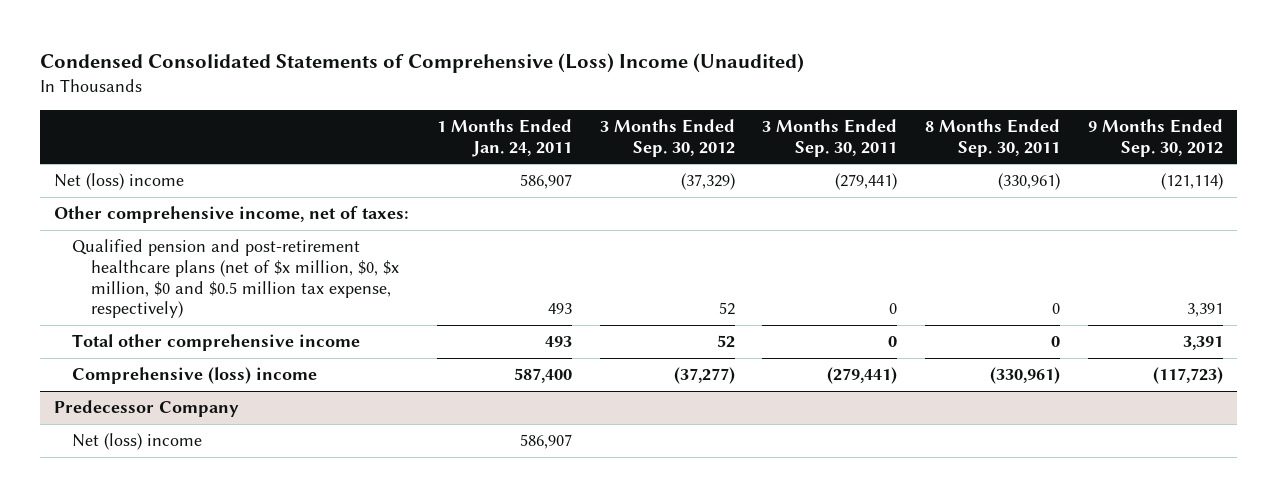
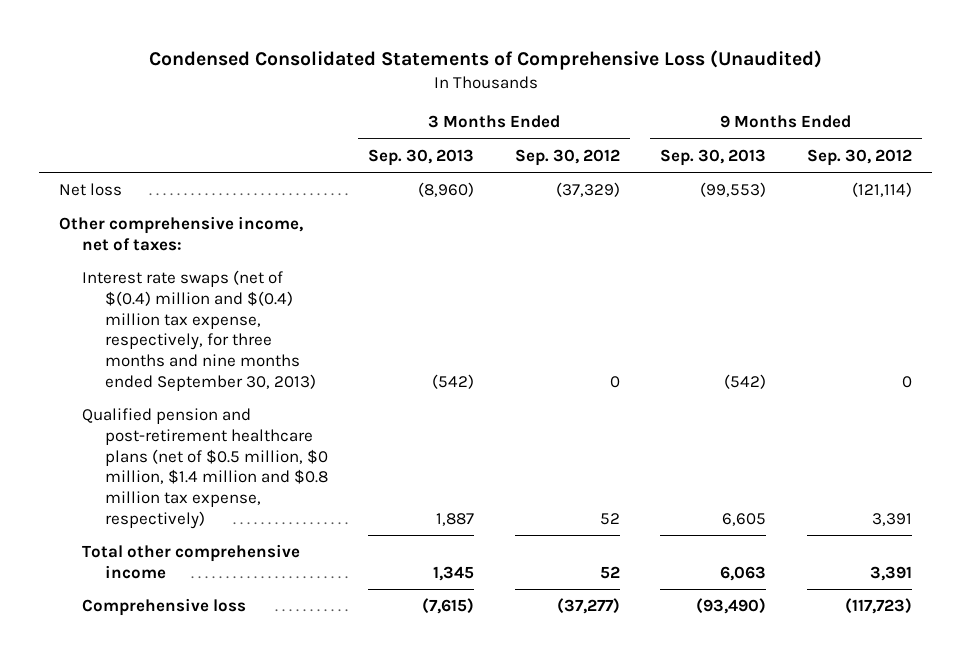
[40,52,805,73] Condensed Consolidated Statements of Comprehensive (Loss) Income (Unaudited) -> [148,50,822,71] Condensed Consolidated Statements of Comprehensive Loss (Unaudited)
[436,118,572,157] 1 Months Ended Jan. 24, 2011 -> none
[762,118,898,157] 3 Months Ended Sep. 30, 2011 -> none
[925,118,1061,157] 8 Months Ended Sep. 30, 2011 -> none
none -> [368,148,475,166] Sep. 30, 2013
none -> [660,148,767,166] Sep. 30, 2013
[53,173,184,191] Net (loss) income -> [59,183,123,197] Net loss
none -> [82,270,316,391] Interest rate swaps (net of $(0.4) million and $(0.4) million tax expense, respectively, for three months and nine months ended September 30, 2013)
[72,239,399,319] Qualified pension and post-retirement healthcare plans (net of $x million, $0, $x million, $0 and $0.5 million tax expense, respectively) -> [82,408,328,529] Qualified pension and post-retirement healthcare plans (net of $0.5 million, $0 million, $1.4 million and $0.8 million tax expense, respectively)
[53,400,239,418] Predecessor Company -> none
[72,433,203,451] Net (loss) income -> none
[72,367,318,385] Comprehensive (loss) income -> [82,598,247,617] Comprehensive loss

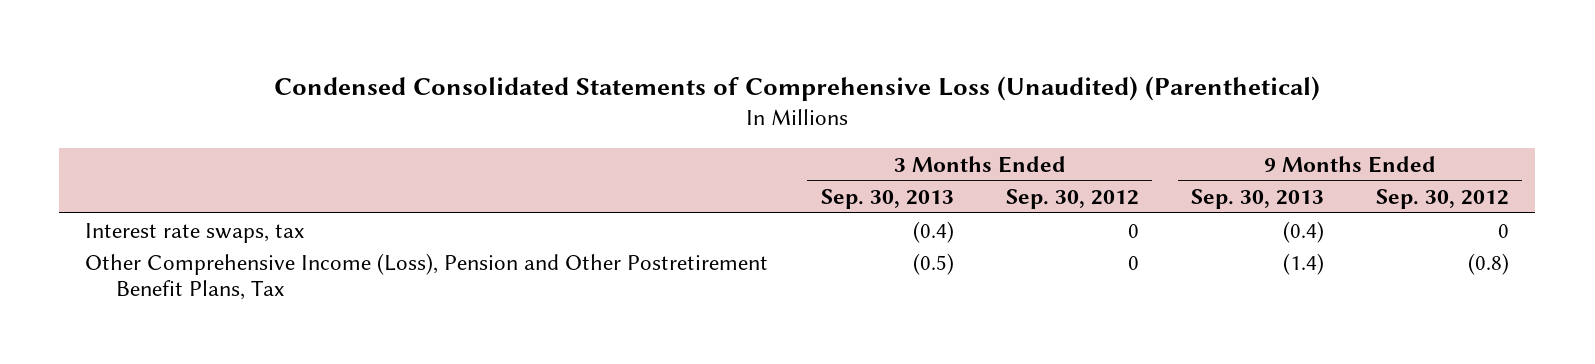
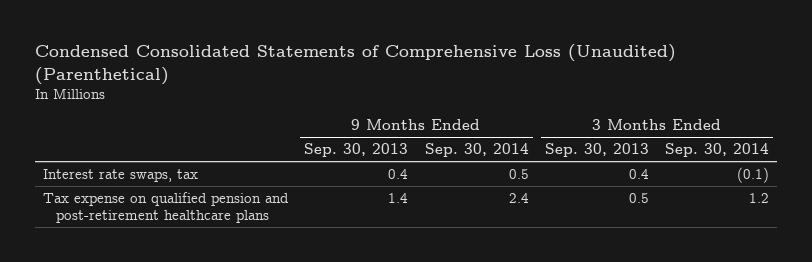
[1005,188,1139,209] Sep. 30, 2012 -> none
[1376,188,1510,209] Sep. 30, 2012 -> none
none -> [424,143,529,158] Sep. 30, 2014
none -> [665,143,770,158] Sep. 30, 2014
[912,220,954,243] (0.4) -> [628,168,649,179] 0.4
[1282,220,1324,243] (0.4) -> [388,168,409,179] 0.4
[85,252,769,300] Other Comprehensive Income (Loss), Pension and Other Postretirement Benefit Plans, Tax -> [43,191,290,224] Tax expense on qualified pension and post-retirement healthcare plans
[912,252,954,275] (0.5) -> [628,192,649,203] 0.5
[1282,252,1324,275] (1.4) -> [388,192,409,203] 1.4

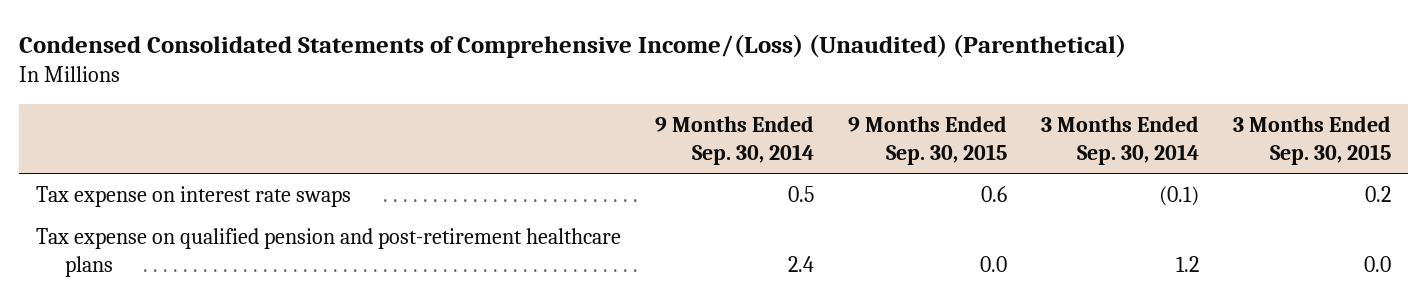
[34,44,676,85] Condensed Consolidated Statements of Comprehensive Loss (Unaudited) (Parenthetical) -> [18,33,1126,58] Condensed Consolidated Statements of Comprehensive Income/(Loss) (Unaudited) (Parenthetical)
[304,143,409,158] Sep. 30, 2013 -> none
[544,143,649,158] Sep. 30, 2013 -> none
none -> [847,116,1007,165] 9 Months Ended Sep. 30, 2015
none -> [1232,116,1391,165] 3 Months Ended Sep. 30, 2015
[43,168,199,182] Interest rate swaps, tax -> [35,186,351,208] Tax expense on interest rate swaps

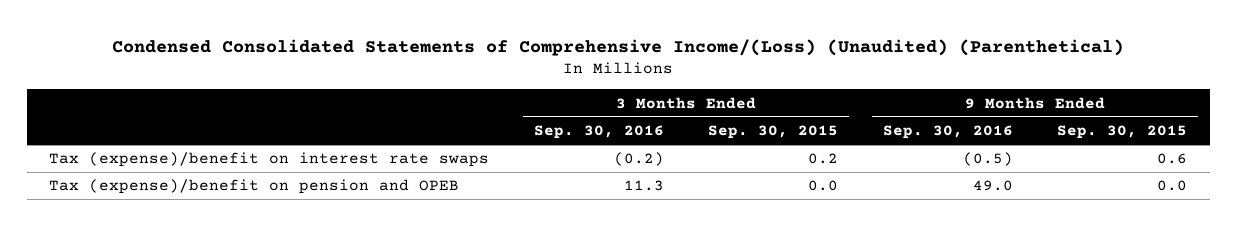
[654,116,814,165] 9 Months Ended Sep. 30, 2014 -> none
[1040,116,1199,165] 3 Months Ended Sep. 30, 2014 -> none
none -> [533,125,664,140] Sep. 30, 2016
none -> [882,125,1013,140] Sep. 30, 2016
[35,186,351,208] Tax expense on interest rate swaps -> [49,152,490,168] Tax (expense)/benefit on interest rate swaps
[35,228,621,277] Tax expense on qualified pension and post-retirement healthcare plans -> [49,179,460,195] Tax (expense)/benefit on pension and OPEB

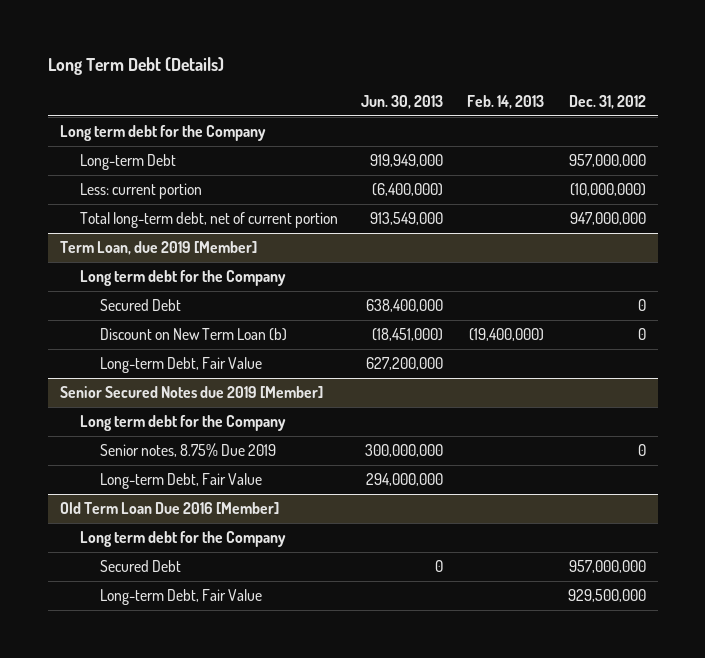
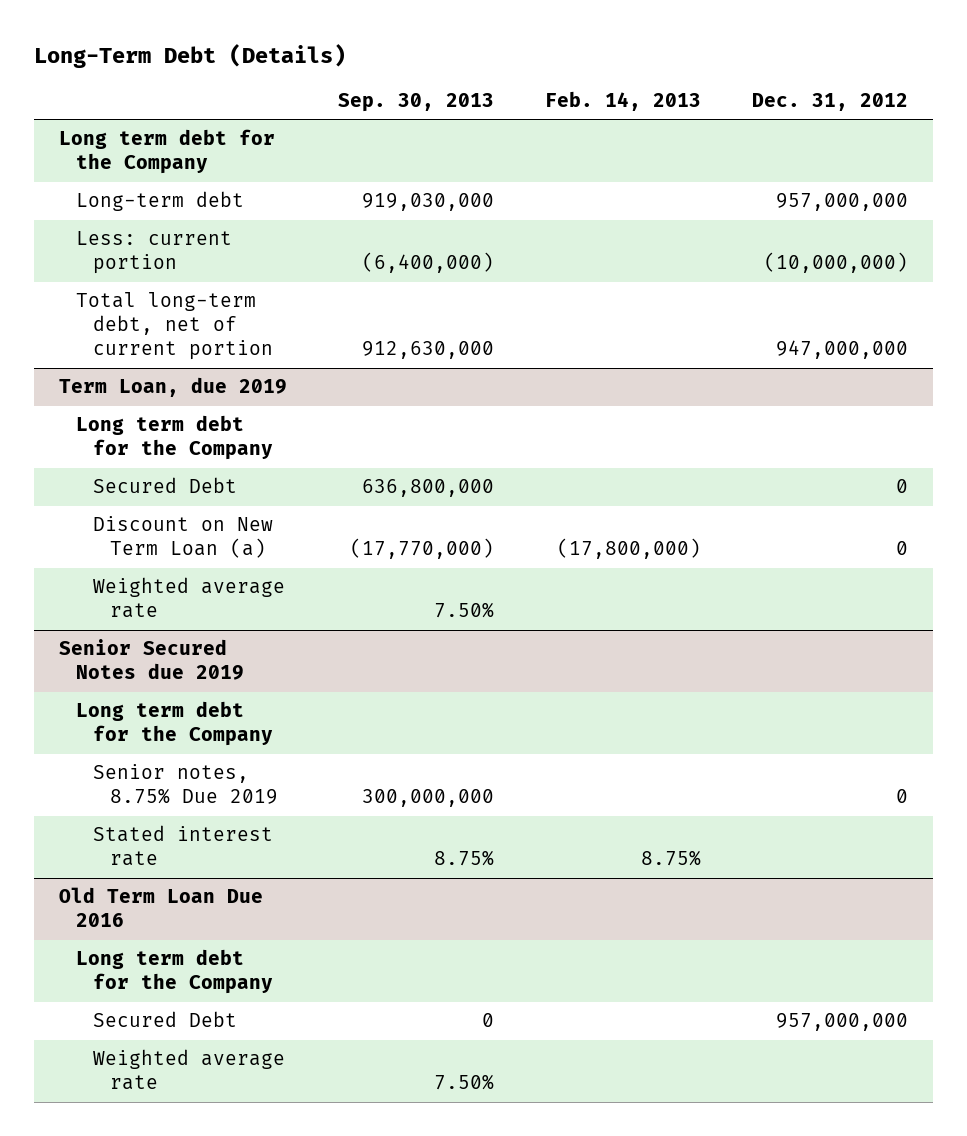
[47,57,224,76] Long Term Debt (Details) -> [33,43,346,68] Long-Term Debt (Details)
[361,94,444,109] Jun. 30, 2013 -> none
none -> [337,92,494,112] Sep. 30, 2013
[79,153,176,170] Long-term Debt -> [75,191,244,212] Long-term debt
[59,240,257,255] Term Loan, due 2019 [Member] -> [58,377,287,398] Term Loan, due 2019
[99,356,262,373] Long-term Debt, Fair Value -> none
[99,327,287,341] Discount on New Term Loan (b) -> [92,516,273,559] Discount on New Term Loan (a)
[468,327,544,341] (19,400,000) -> [556,538,701,560] (17,800,000)
none -> [92,577,285,619] Weighted average rate
[59,385,323,398] Senior Secured Notes due 2019 [Member] -> [58,639,244,681] Senior Secured Notes due 2019
[99,472,262,489] Long-term Debt, Fair Value -> none
none -> [92,825,273,867] Stated interest rate
[59,501,279,514] Old Term Loan Due 2016 [Member] -> [58,887,263,928] Old Term Loan Due 2016
[99,588,262,605] Long-term Debt, Fair Value -> none
none -> [92,1049,285,1091] Weighted average rate

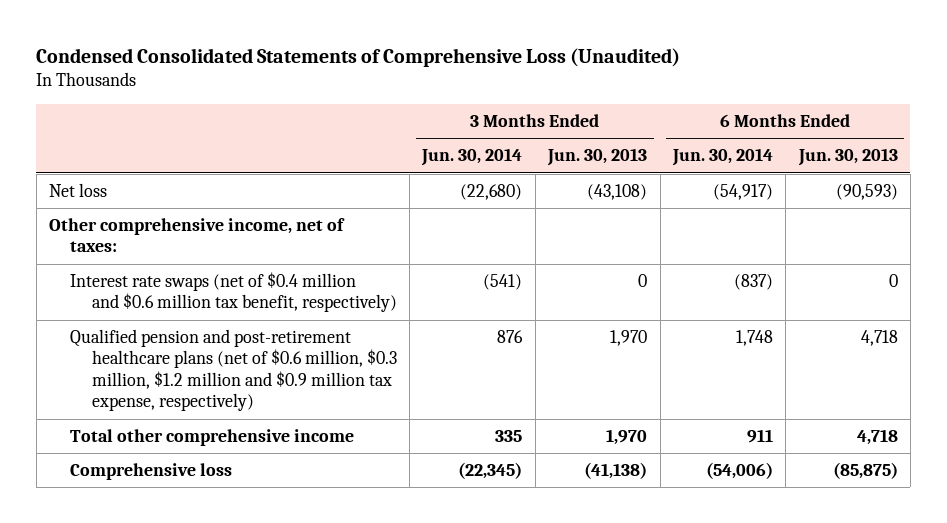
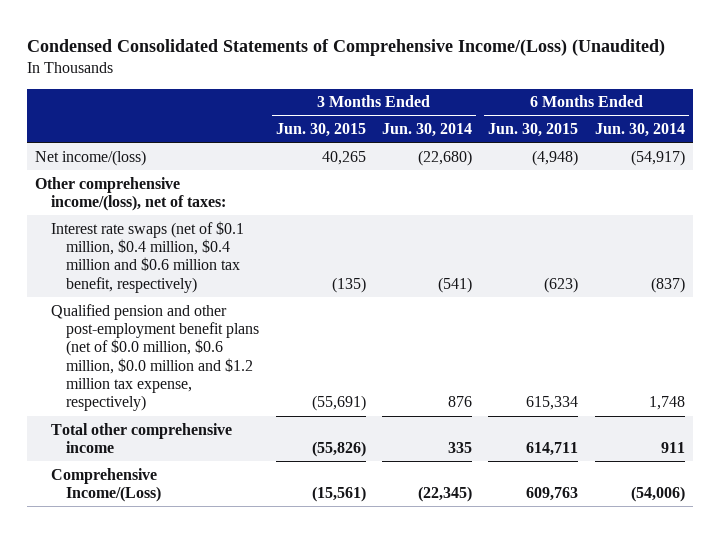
[36,48,681,68] Condensed Consolidated Statements of Comprehensive Loss (Unaudited) -> [27,38,666,56] Condensed Consolidated Statements of Comprehensive Income/(Loss) (Unaudited)
[547,148,648,167] Jun. 30, 2013 -> none
[797,148,898,167] Jun. 30, 2013 -> none
none -> [275,123,366,138] Jun. 30, 2015
none -> [488,123,579,138] Jun. 30, 2015
[49,183,108,198] Net loss -> [35,149,147,166] Net income/(loss)
[49,218,346,253] Other comprehensive income, net of taxes: -> [35,176,226,211] Other comprehensive income/(loss), net of taxes:
[70,272,397,313] Interest rate swaps (net of $0.4 million and $0.6 million tax benefit, respectively) -> [50,220,244,293] Interest rate swaps (net of $0.1 million, $0.4 million, $0.4 million and $0.6 million tax benefit, respectively)
[70,329,397,412] Qualified pension and post-retirement healthcare plans (net of $0.6 million, $0.3 million, $1.2 million and $0.9 million tax expense, respectively) -> [50,303,260,412] Qualified pension and other post-employment benefit plans (net of $0.0 million, $0.6 million, $0.0 million and $1.2 million tax expense, respectively)
[70,463,233,481] Comprehensive loss -> [50,467,162,502] Comprehensive Income/(Loss)

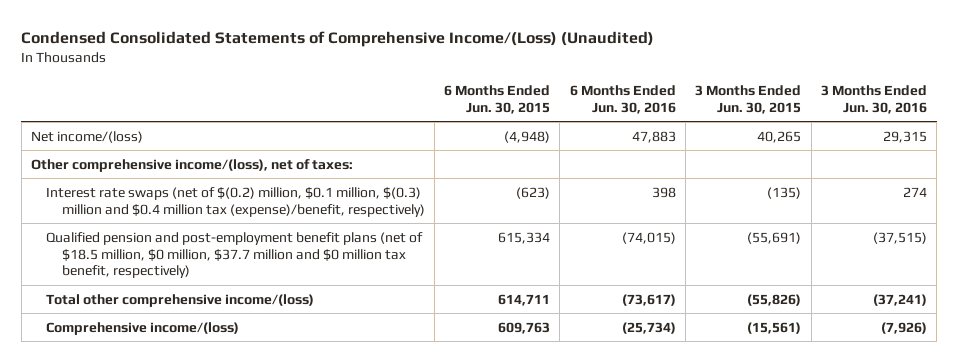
[382,123,473,138] Jun. 30, 2014 -> none
[594,123,685,138] Jun. 30, 2014 -> none
none -> [569,85,676,114] 6 Months Ended Jun. 30, 2016
none -> [820,85,927,114] 3 Months Ended Jun. 30, 2016
[50,220,244,293] Interest rate swaps (net of $0.1 million, $0.4 million, $0.4 million and $0.6 million tax benefit, respectively) -> [46,186,425,217] Interest rate swaps (net of $(0.2) million, $0.1 million, $(0.3) million and $0.4 million tax (expense)/benefit, respectively)
[50,303,260,412] Qualified pension and other post-employment benefit plans (net of $0.0 million, $0.6 million, $0.0 million and $1.2 million tax expense, respectively) -> [46,231,424,279] Qualified pension and post-employment benefit plans (net of $18.5 million, $0 million, $37.7 million and $0 million tax benefit, respectively)
[50,422,232,453] Total other comprehensive income -> [46,293,315,307] Total other comprehensive income/(loss)
[50,467,162,502] Comprehensive Income/(Loss) -> [46,321,240,335] Comprehensive income/(loss)

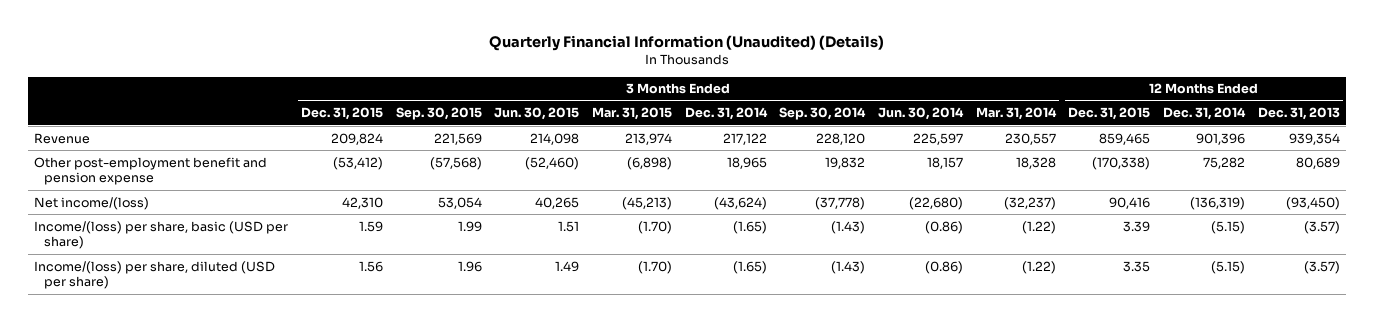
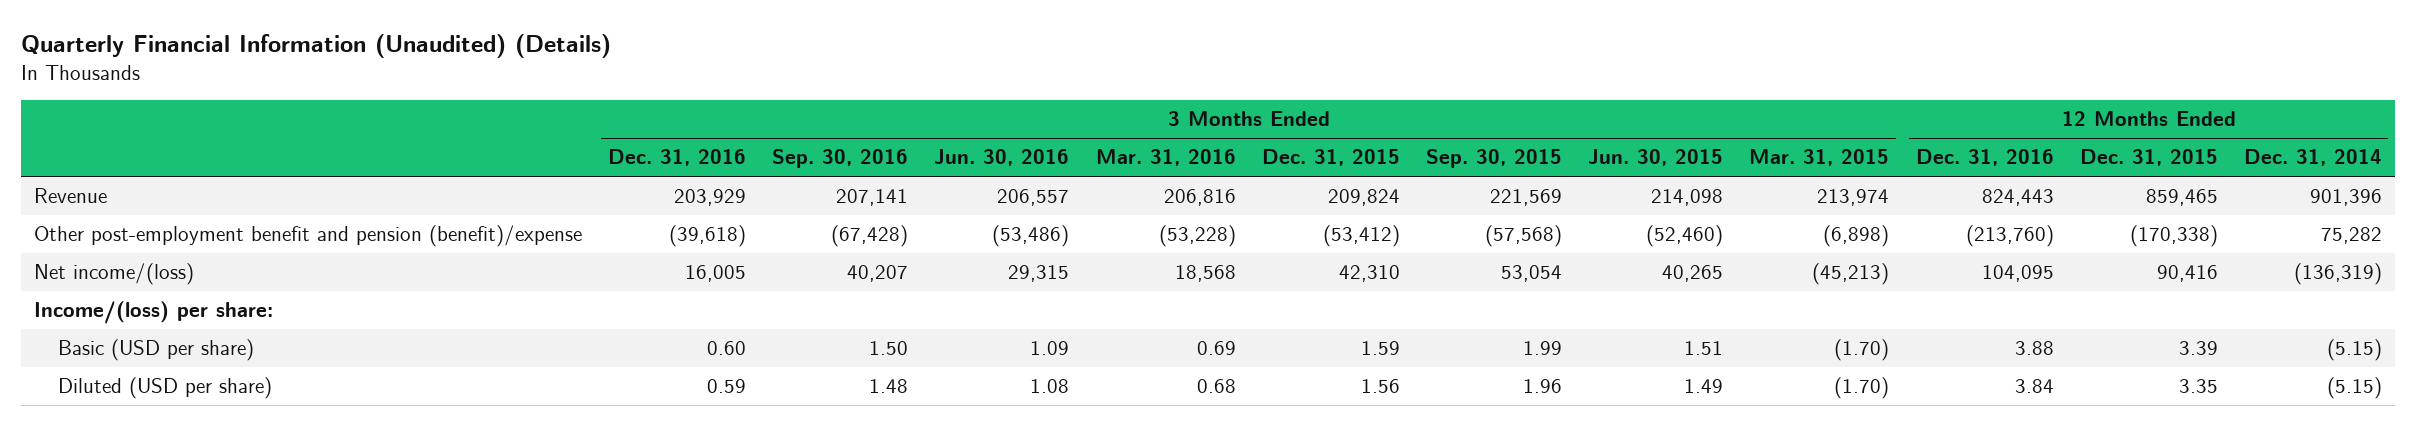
[684,107,768,121] Dec. 31, 2014 -> none
[779,107,867,121] Sep. 30, 2014 -> none
[877,107,964,121] Jun. 30, 2014 -> none
[975,107,1057,121] Mar. 31, 2014 -> none
[1257,107,1340,121] Dec. 31, 2013 -> none
none -> [607,149,746,167] Dec. 31, 2016
none -> [772,149,909,169] Sep. 30, 2016
none -> [934,149,1070,167] Jun. 30, 2016
none -> [1095,149,1236,167] Mar. 31, 2016
none -> [1915,149,2054,167] Dec. 31, 2016
[34,156,268,186] Other post-employment benefit and pension expense -> [33,225,582,248] Other post-employment benefit and pension (benefit)/expense
none -> [33,301,273,325] Income/(loss) per share:
[34,220,289,250] Income/(loss) per share, basic (USD per share) -> [57,339,254,362] Basic (USD per share)
[34,260,276,290] Income/(loss) per share, diluted (USD per share) -> [57,377,272,400] Diluted (USD per share)

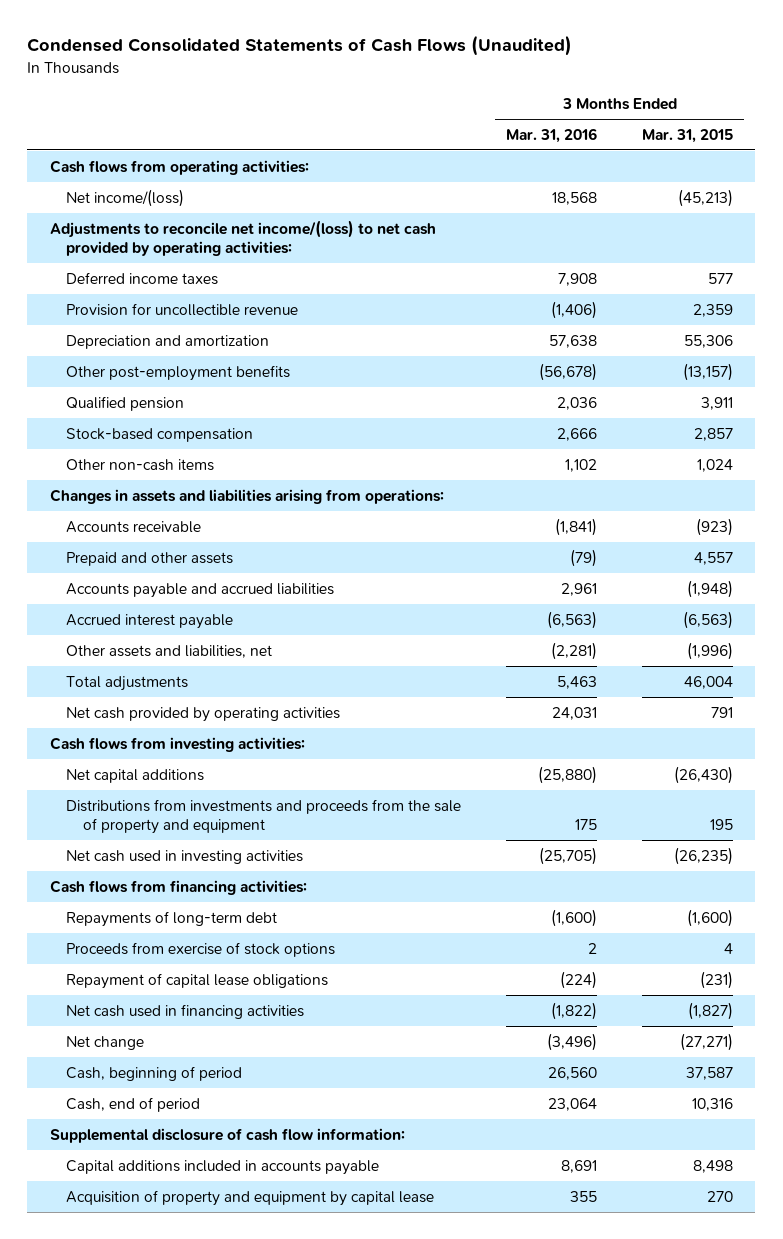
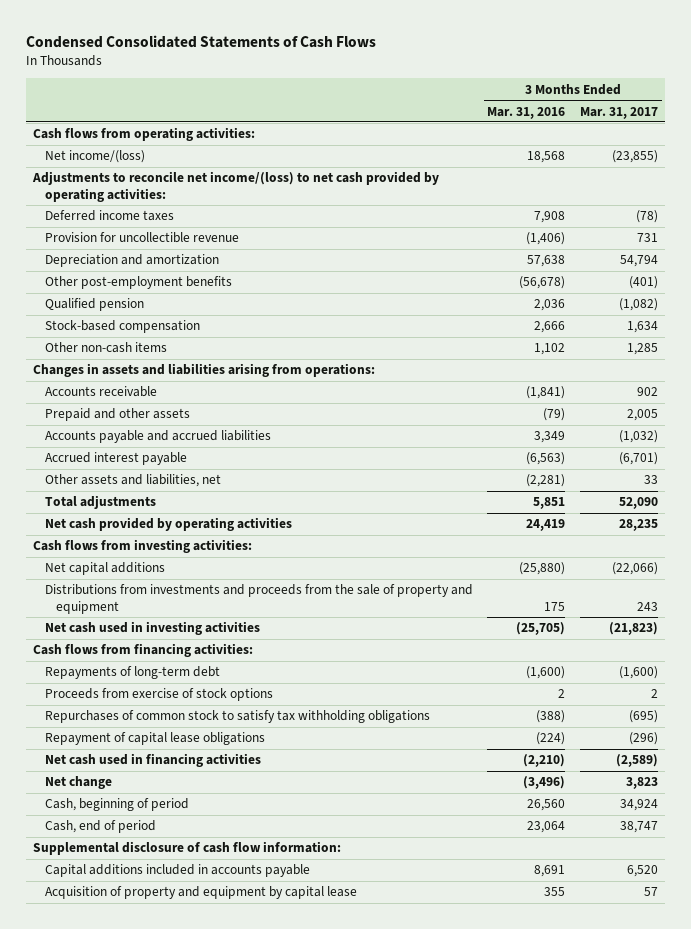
[27,35,573,57] Condensed Consolidated Statements of Cash Flows (Unaudited) -> [25,34,376,48] Condensed Consolidated Statements of Cash Flows
[642,128,734,143] Mar. 31, 2015 -> none
none -> [579,106,658,119] Mar. 31, 2017
[561,582,598,596] 2,961 -> [534,431,566,444] 3,349
[557,675,598,689] 5,463 -> [533,497,566,510] 5,851
[552,706,598,720] 24,031 -> [526,519,566,532] 24,419
none -> [44,710,430,724] Repurchases of common stock to satisfy tax withholding obligations
[551,1001,598,1020] (1,822) -> [523,754,566,768] (2,210)

